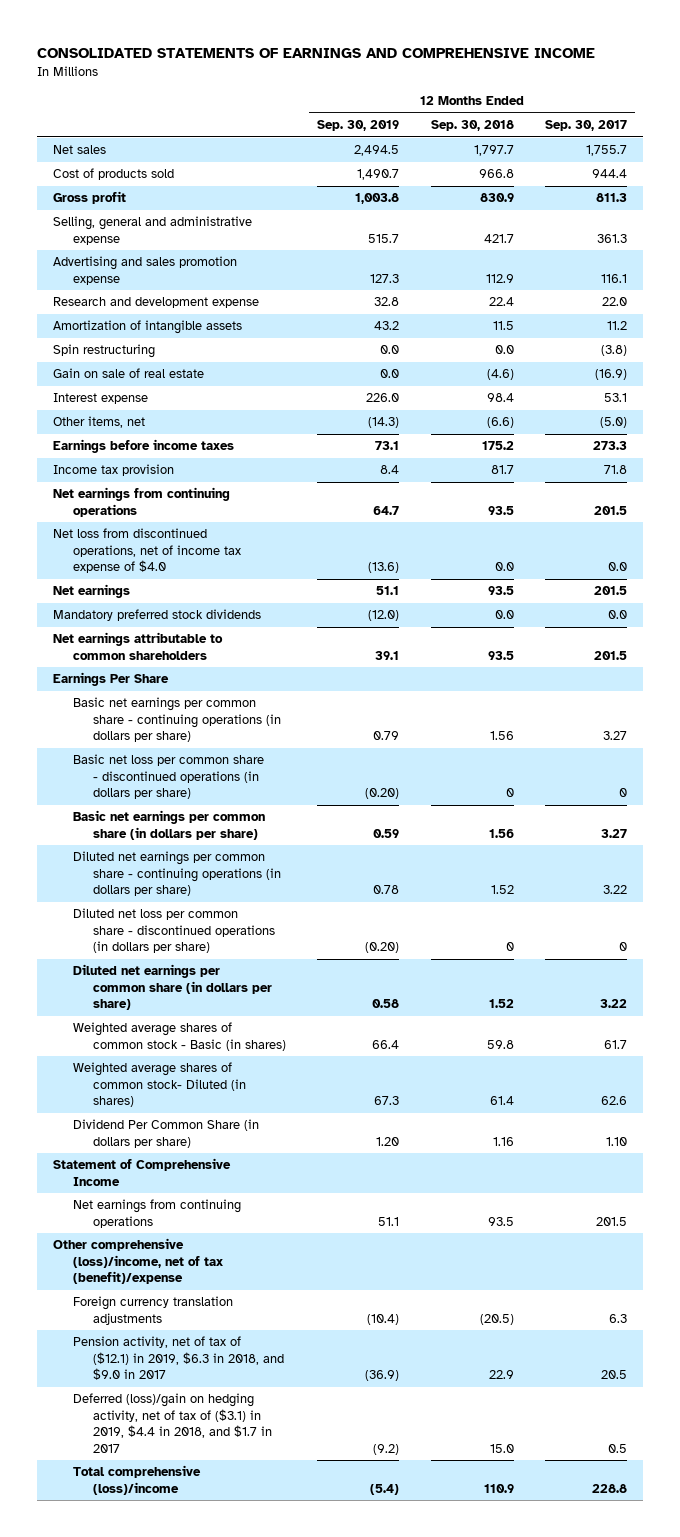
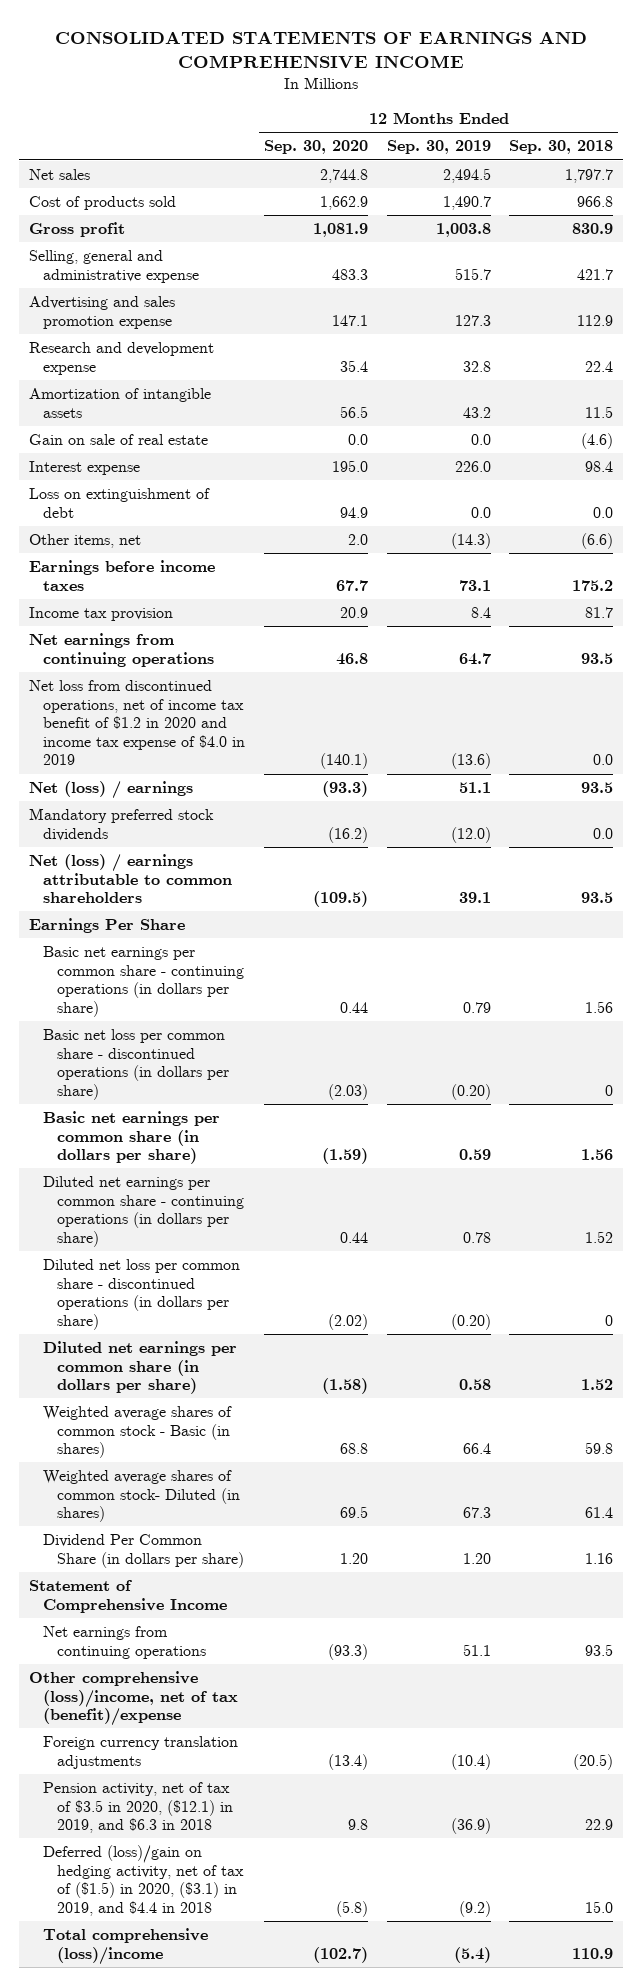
[544,120,627,132] Sep. 30, 2017 -> none
none -> [263,140,368,155] Sep. 30, 2020
[53,344,156,359] Spin restructuring -> none
none -> [28,488,210,518] Loss on extinguishment of debt
[53,528,241,574] Net loss from discontinued operations, net of income tax expense of $4.0 -> [28,680,245,766] Net loss from discontinued operations, net of income tax benefit of $1.2 in 2020 and income tax expense of $4.0 in 2019
[53,584,131,599] Net earnings -> [28,781,193,800] Net (loss) / earnings
[53,632,224,660] Net earnings attributable to common shareholders -> [28,854,232,904] Net (loss) / earnings attributable to common shareholders
[72,1336,284,1381] Pension activity, net of tax of ($12.1) in 2019, $6.3 in 2018, and $9.0 in 2017 -> [42,1782,234,1834] Pension activity, net of tax of $3.5 in 2020, ($12.1) in 2019, and $6.3 in 2018
[72,1393,272,1453] Deferred (loss)/gain on hedging activity, net of tax of ($3.1) in 2019, $4.4 in 2018, and $1.7 in 2017 -> [42,1845,245,1916] Deferred (loss)/gain on hedging activity, net of tax of ($1.5) in 2020, ($3.1) in 2019, and $4.4 in 2018

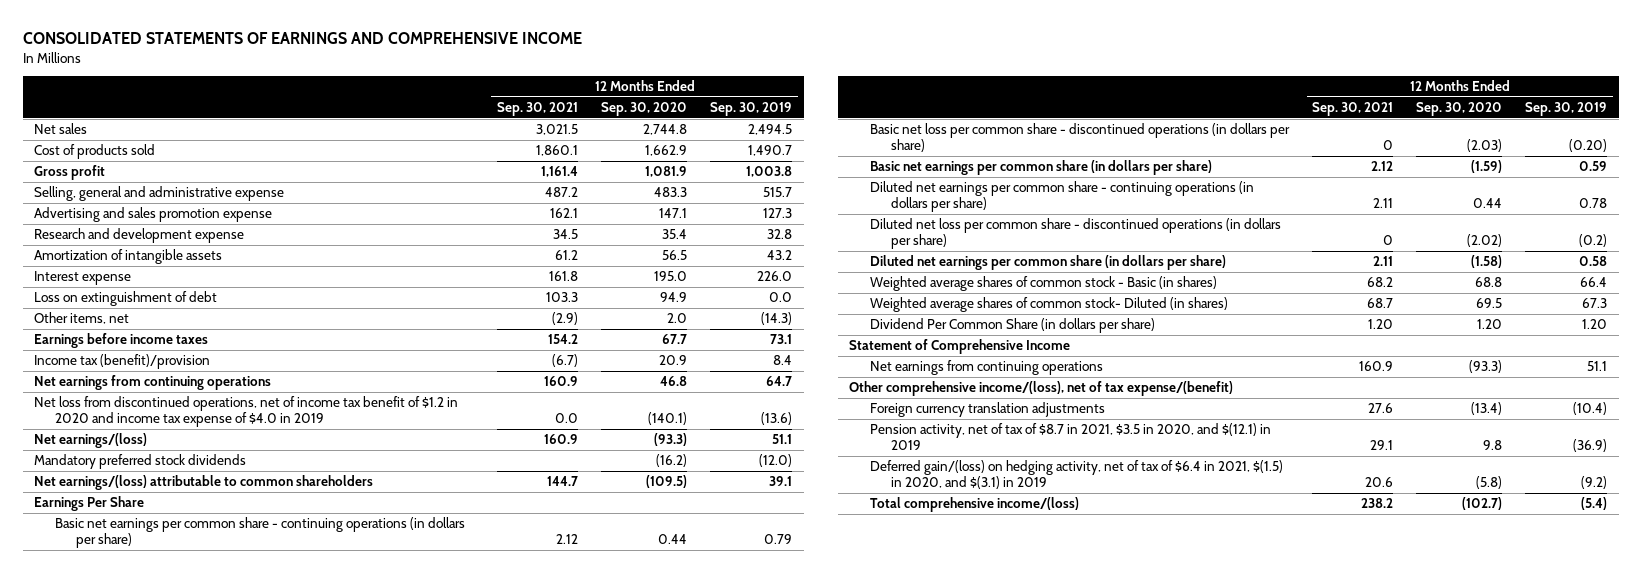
[509,140,614,155] Sep. 30, 2018 -> none
none -> [497,102,579,117] Sep. 30, 2021
[28,434,208,446] Gain on sale of real estate -> none
[28,607,173,622] Income tax provision -> [34,354,211,370] Income tax (benefit)/provision
[28,781,193,800] Net (loss) / earnings -> [34,433,148,449] Net earnings/(loss)
[28,854,232,904] Net (loss) / earnings attributable to common shareholders -> [34,475,374,491] Net earnings/(loss) attributable to common shareholders
[450,1313,491,1330] (0.20) -> [1579,234,1608,248] (0.2)
[28,1671,238,1727] Other comprehensive (loss)/income, net of tax (benefit)/expense -> [849,381,1234,397] Other comprehensive income/(loss), net of tax expense/(benefit)
[42,1782,234,1834] Pension activity, net of tax of $3.5 in 2020, ($12.1) in 2019, and $6.3 in 2018 -> [870,423,1272,451] Pension activity, net of tax of $8.7 in 2021, $3.5 in 2020, and $(12.1) in 2019
[42,1845,245,1916] Deferred (loss)/gain on hedging activity, net of tax of ($1.5) in 2020, ($3.1) in 2019, and $4.4 in 2018 -> [870,460,1284,490] Deferred gain/(loss) on hedging activity, net of tax of $6.4 in 2021, $(1.5) in 2020, and $(3.1) in 2019
[42,1928,208,1965] Total comprehensive (loss)/income -> [870,497,1080,513] Total comprehensive income/(loss)

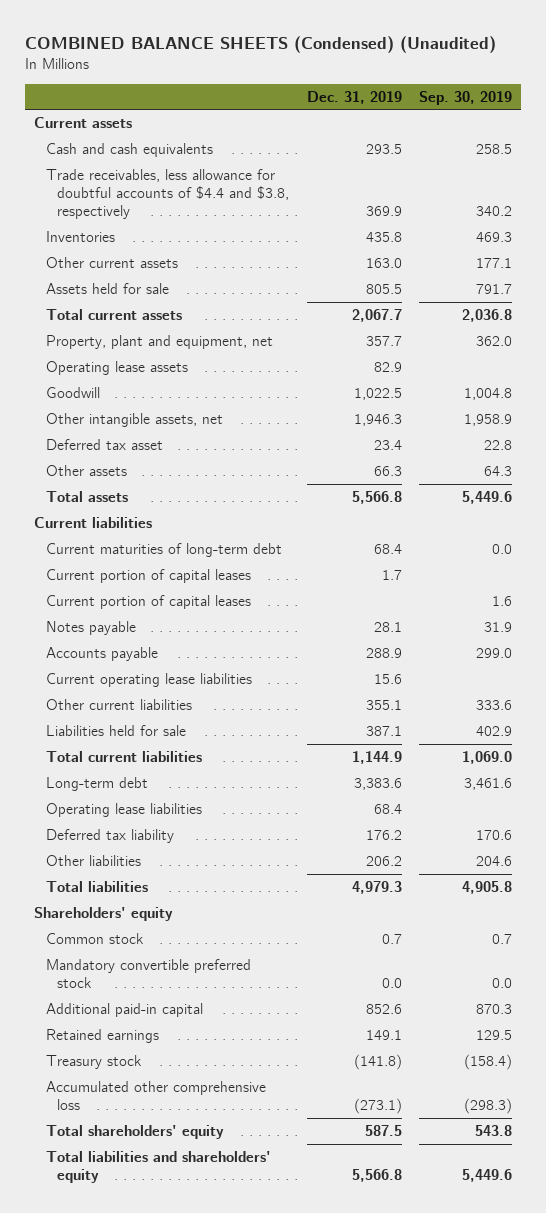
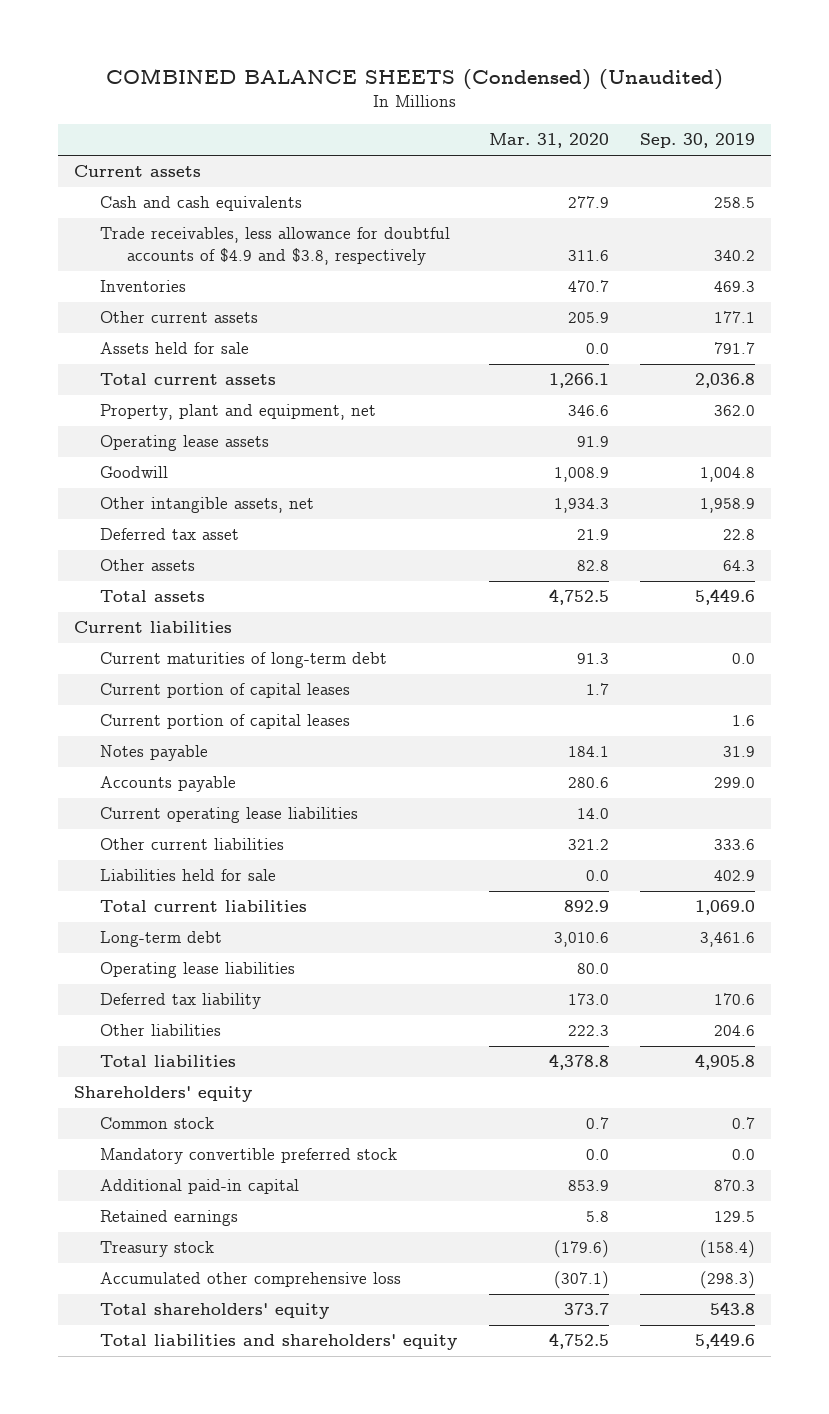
[306,90,402,104] Dec. 31, 2019 -> none
none -> [488,133,609,149] Mar. 31, 2020
[45,169,290,220] Trade receivables, less allowance for doubtful accounts of $4.4 and $3.8, respectively -> [100,227,451,266] Trade receivables, less allowance for doubtful accounts of $4.9 and $3.8, respectively

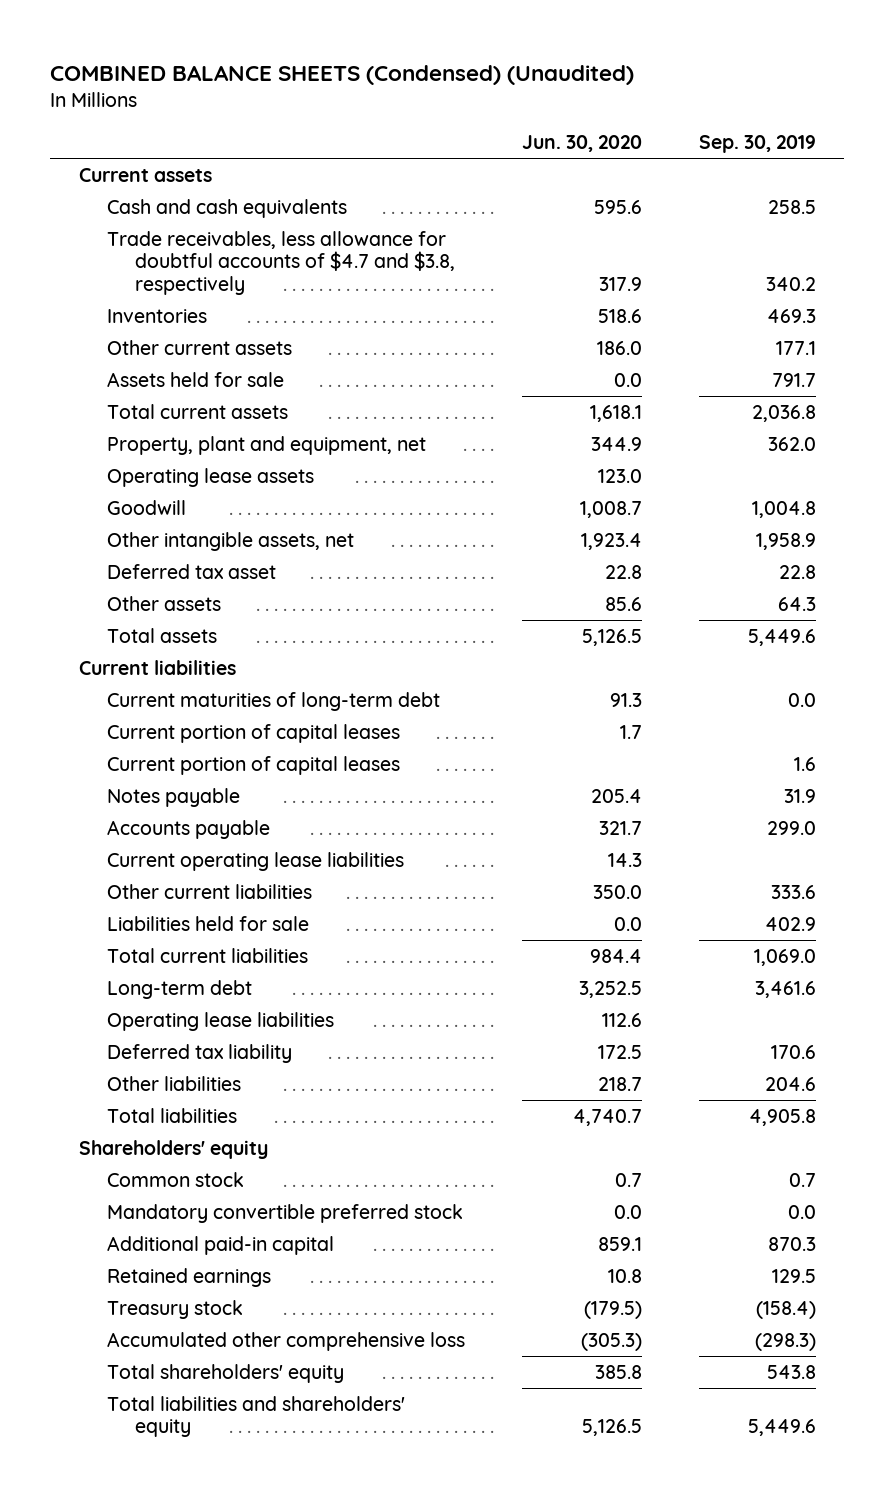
[488,133,609,149] Mar. 31, 2020 -> none
none -> [521,135,642,153] Jun. 30, 2020
[100,227,451,266] Trade receivables, less allowance for doubtful accounts of $4.9 and $3.8, respectively -> [107,230,456,295] Trade receivables, less allowance for doubtful accounts of $4.7 and $3.8, respectively

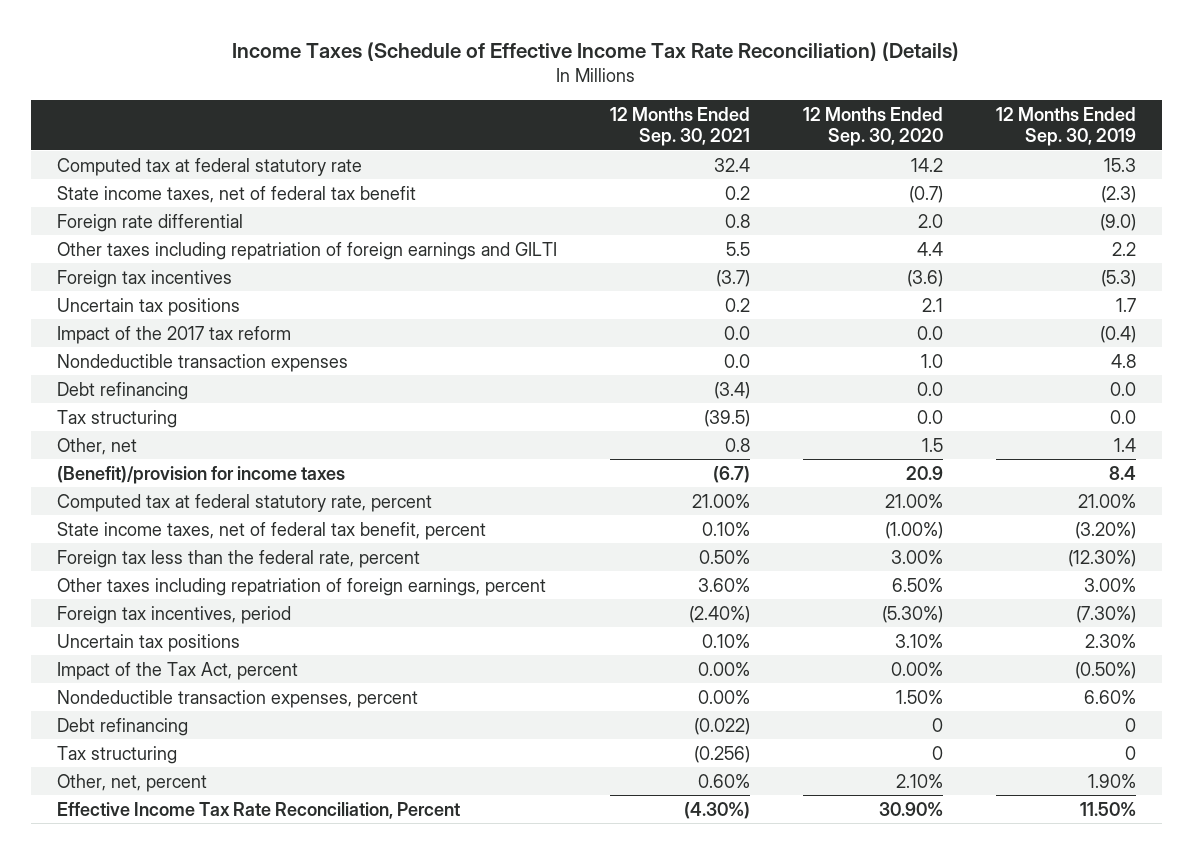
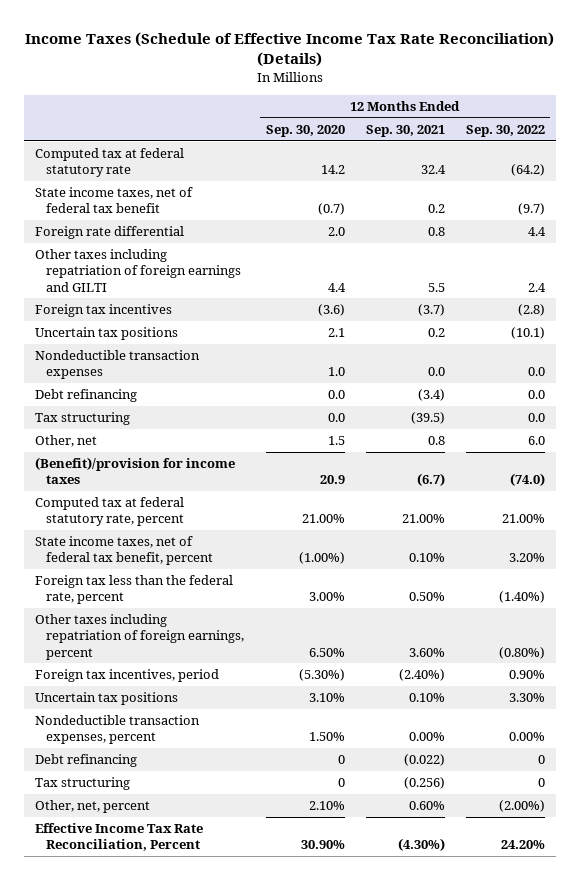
[995,106,1136,147] 12 Months Ended Sep. 30, 2019 -> none
none -> [466,124,546,137] Sep. 30, 2022
[57,325,292,344] Impact of the 2017 tax reform -> none
[57,661,299,680] Impact of the Tax Act, percent -> none

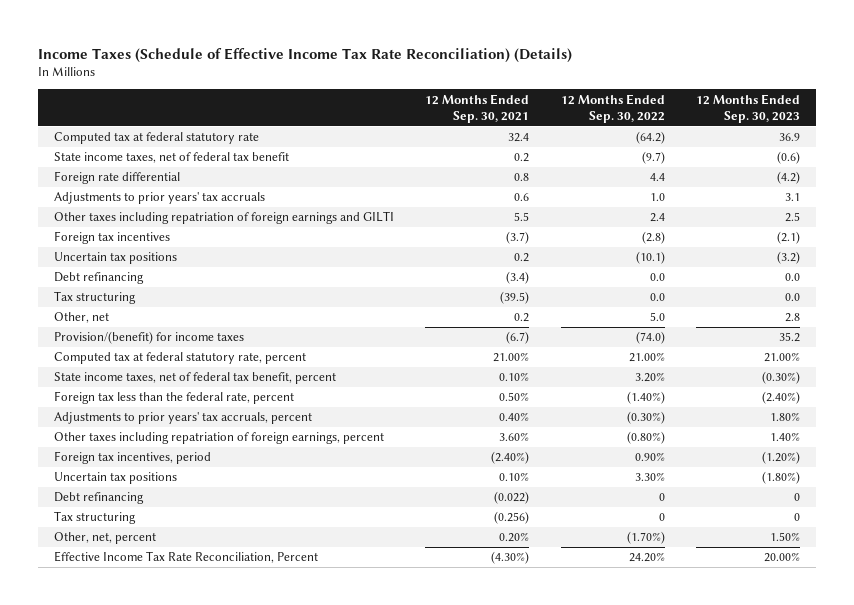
[265,124,345,137] Sep. 30, 2020 -> none
none -> [696,93,801,123] 12 Months Ended Sep. 30, 2023
none -> [54,192,266,205] Adjustments to prior years' tax accruals
[34,350,200,380] Nondeductible transaction expenses -> none
[427,436,445,446] 0.8 -> [514,313,530,323] 0.2
[528,436,546,446] 6.0 -> [649,312,665,322] 5.0
[34,457,235,485] (Benefit)/provision for income taxes -> [54,331,245,345] Provision/(benefit) for income taxes
none -> [54,412,313,425] Adjustments to prior years' tax accruals, percent
[34,715,200,745] Nondeductible transaction expenses, percent -> none
[408,801,445,811] 0.60% -> [499,532,530,543] 0.20%
[499,800,546,813] (2.00%) -> [626,531,665,545] (1.70%)

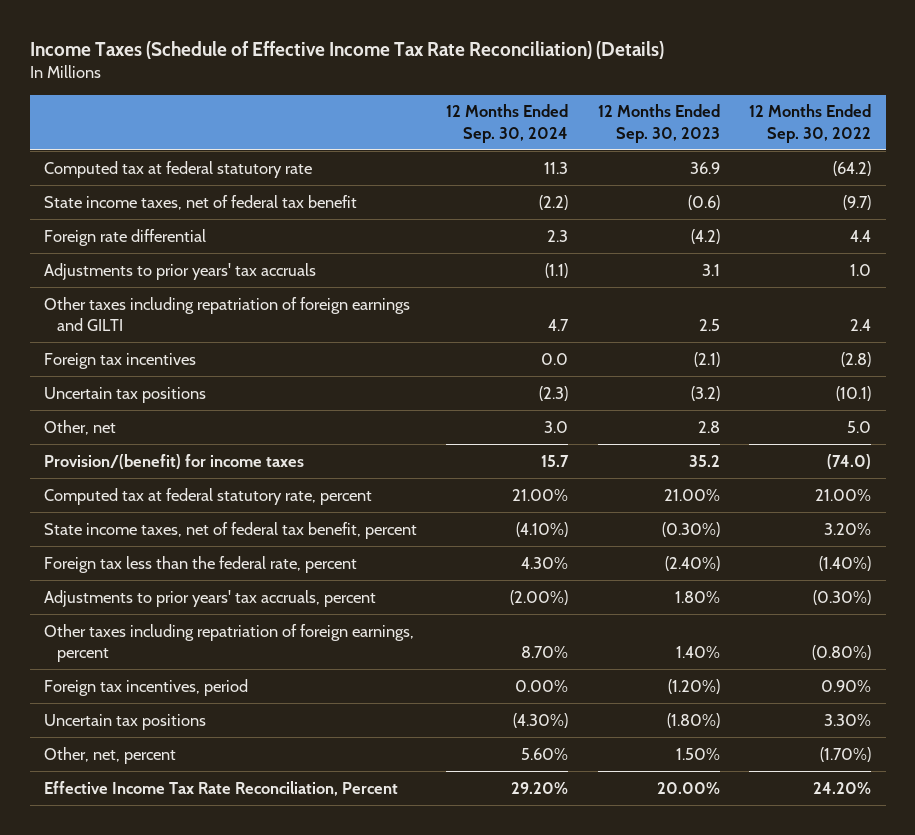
[425,93,530,123] 12 Months Ended Sep. 30, 2021 -> none
none -> [446,104,569,144] 12 Months Ended Sep. 30, 2024
[54,272,145,285] Debt refinancing -> none
[54,291,137,305] Tax structuring -> none
[54,492,145,505] Debt refinancing -> none
[54,511,137,525] Tax structuring -> none

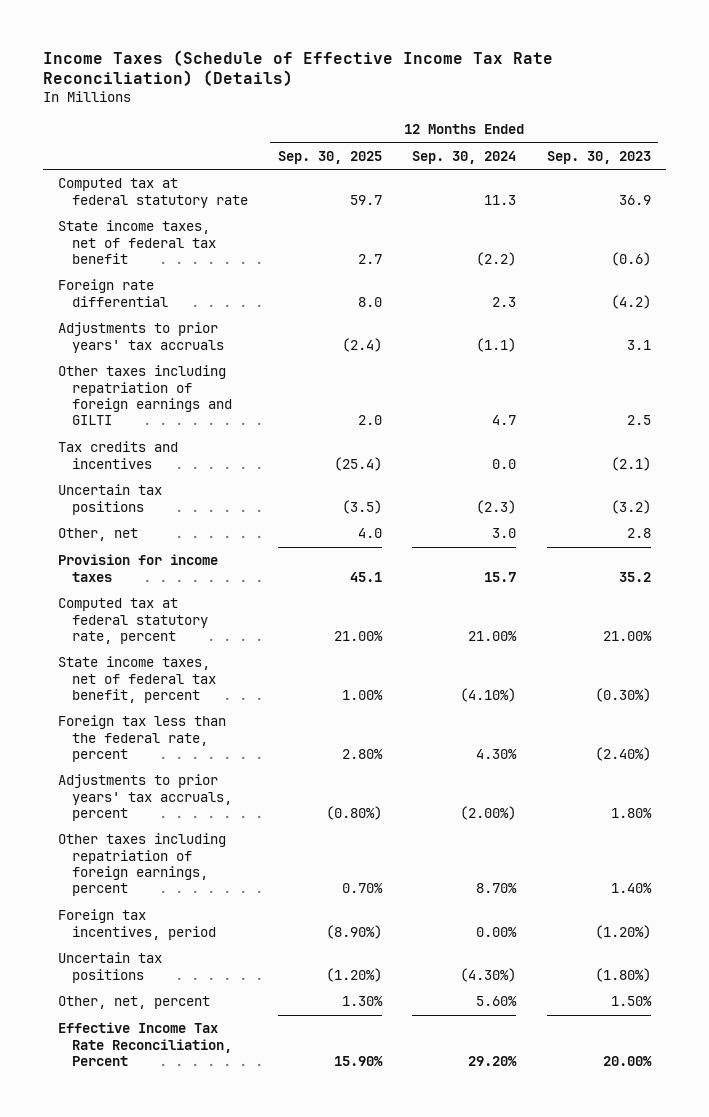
[748,104,871,144] 12 Months Ended Sep. 30, 2022 -> none
none -> [277,150,382,164] Sep. 30, 2025
[44,352,197,369] Foreign tax incentives -> [57,441,178,469] Tax credits and incentives
[44,453,305,469] Provision/(benefit) for income taxes -> [57,554,218,582] Provision for income taxes

